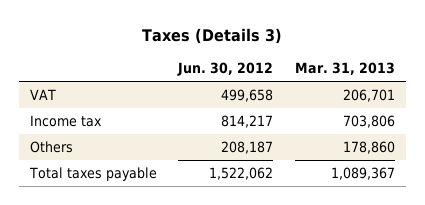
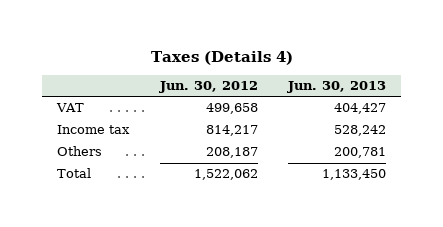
[142,27,283,44] Taxes (Details 3) -> [150,50,293,65] Taxes (Details 4)
[295,62,396,76] Mar. 31, 2013 -> none
none -> [286,81,386,94] Jun. 30, 2013
[28,167,157,182] Total taxes payable -> [57,168,92,179] Total

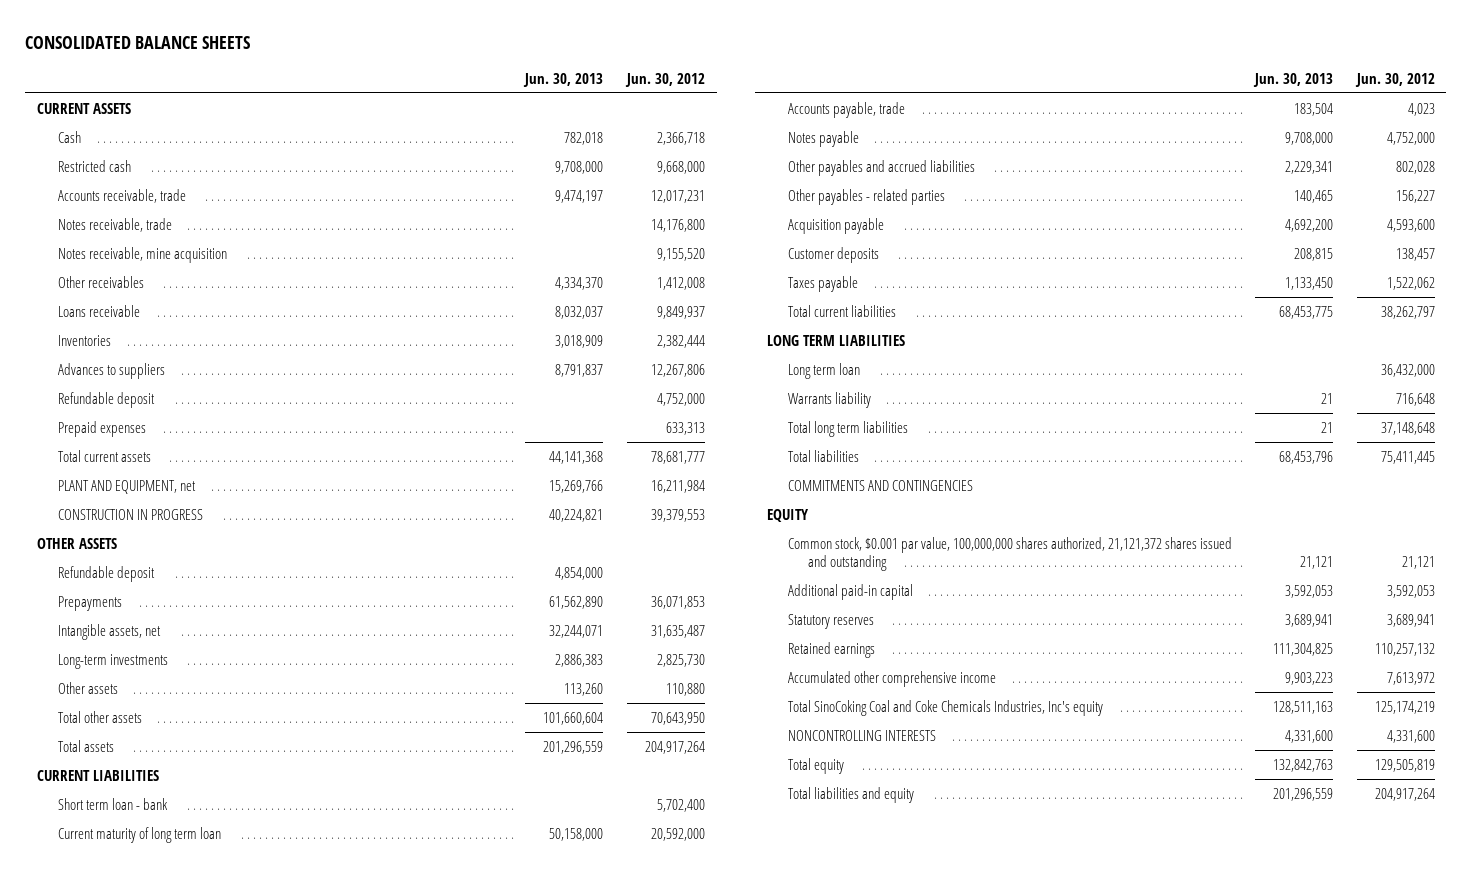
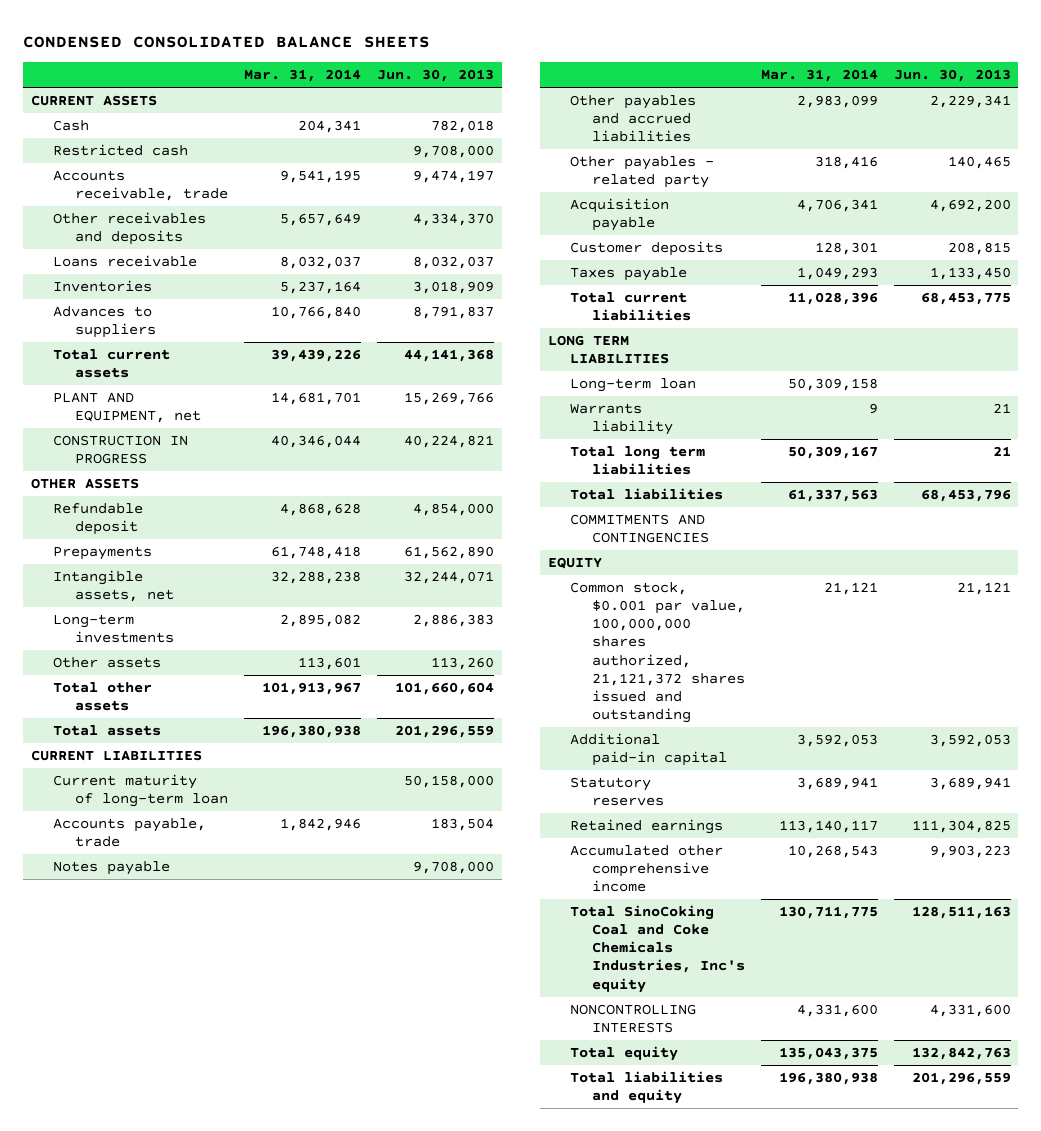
[25,35,251,49] CONSOLIDATED BALANCE SHEETS -> [23,35,431,48] CONDENSED CONSOLIDATED BALANCE SHEETS
[624,72,705,87] Jun. 30, 2012 -> none
none -> [243,69,361,83] Mar. 31, 2014
[57,217,172,232] Notes receivable, trade -> none
[57,246,227,263] Notes receivable, mine acquisition -> none
[57,275,144,288] Other receivables -> [53,212,207,246] Other receivables and deposits
[57,391,155,408] Refundable deposit -> none
[57,420,146,437] Prepaid expenses -> none
[57,797,168,810] Short term loan - bank -> none
[57,826,221,843] Current maturity of long term loan -> [53,774,229,808] Current maturity of long-term loan
[787,188,945,205] Other payables - related parties -> [569,156,714,189] Other payables - related party
[787,362,860,379] Long term loan -> [569,378,696,393] Long-term loan

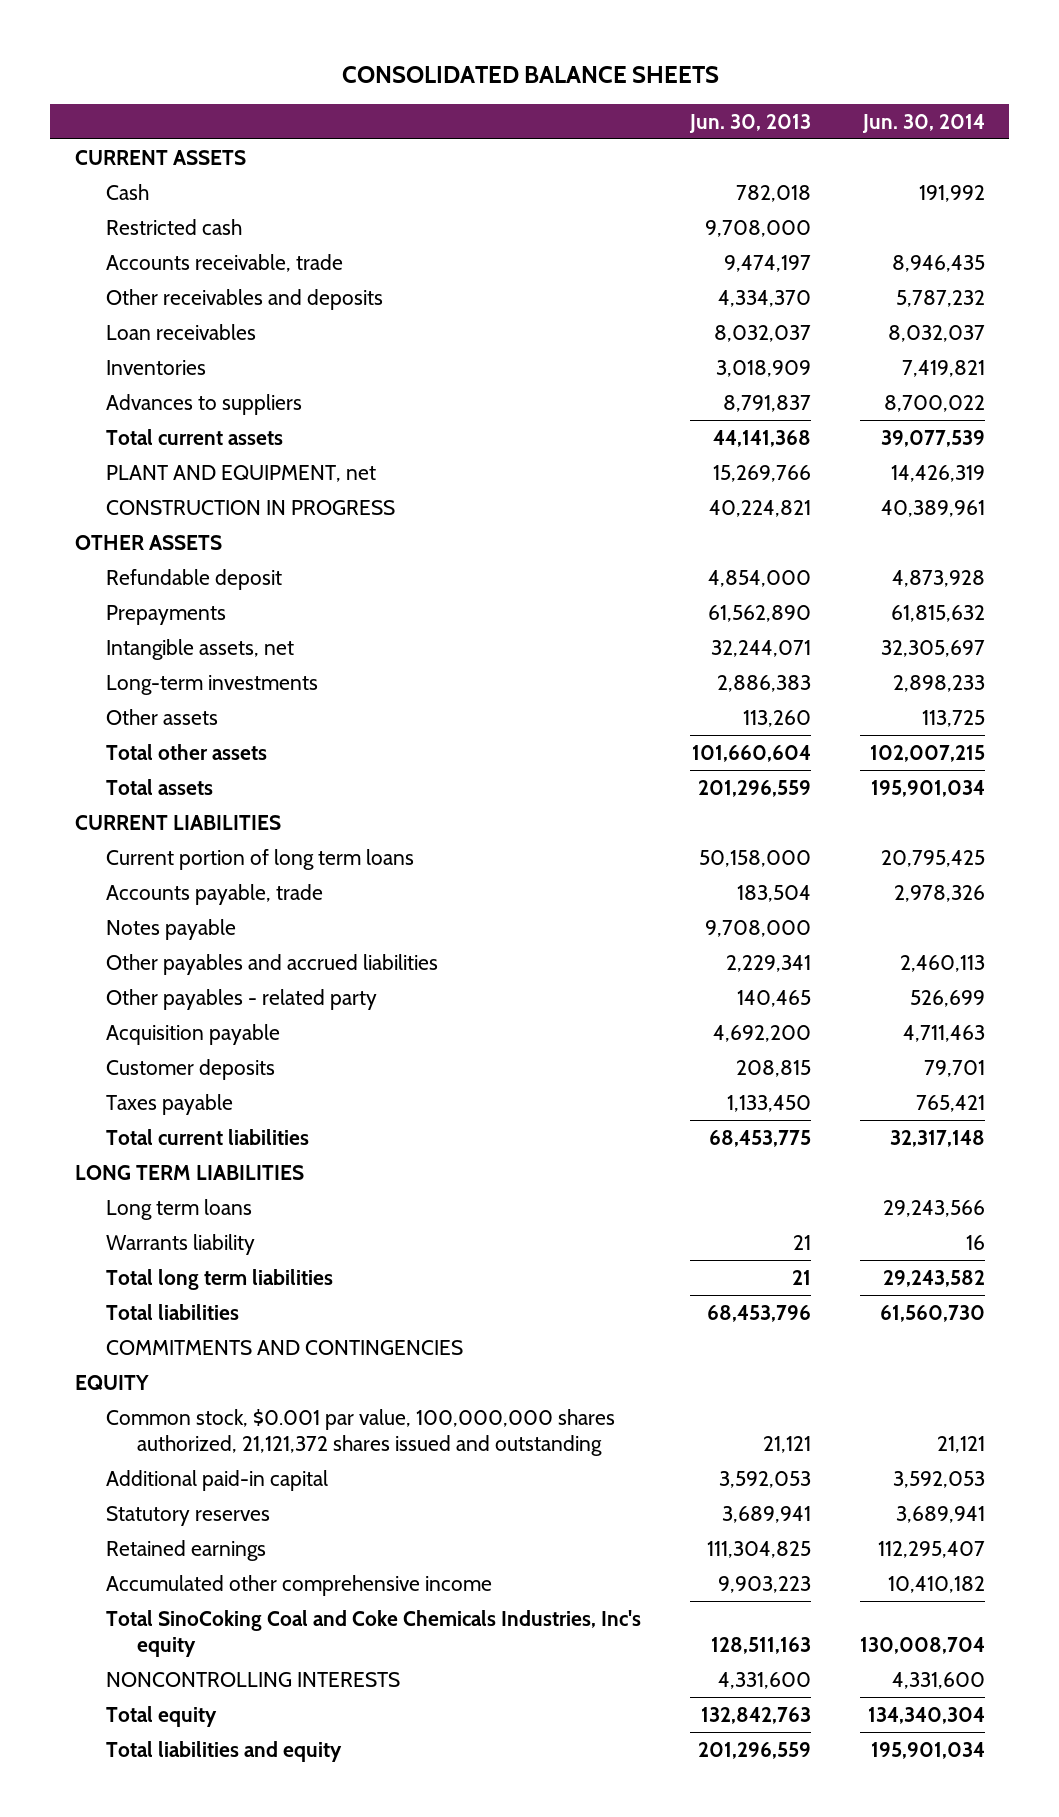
[23,35,431,48] CONDENSED CONSOLIDATED BALANCE SHEETS -> [341,65,719,83] CONSOLIDATED BALANCE SHEETS
[243,69,361,83] Mar. 31, 2014 -> none
none -> [861,113,985,133] Jun. 30, 2014
[53,255,198,268] Loans receivable -> [105,323,256,340] Loan receivables
[53,774,229,808] Current maturity of long-term loan -> [105,848,414,870] Current portion of long term loans
[569,378,696,393] Long-term loan -> [105,1198,252,1220] Long term loans

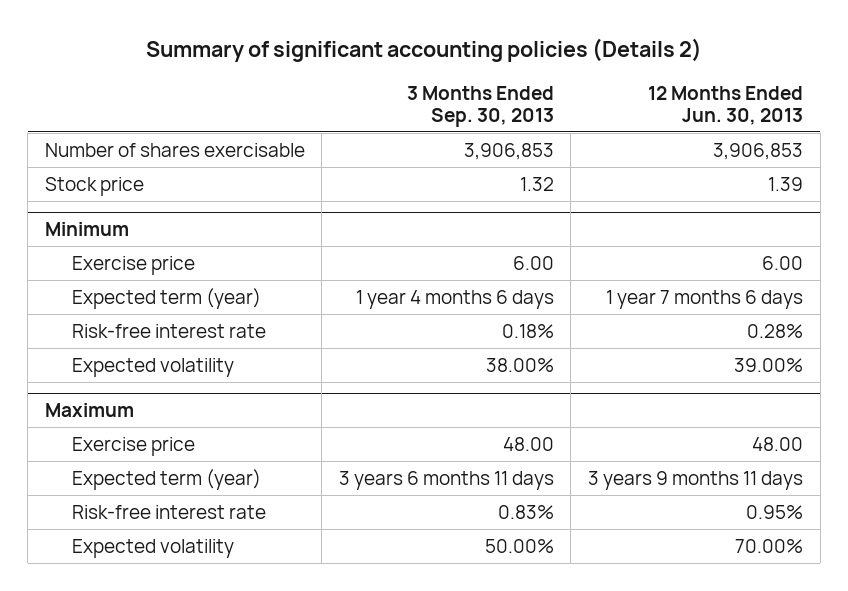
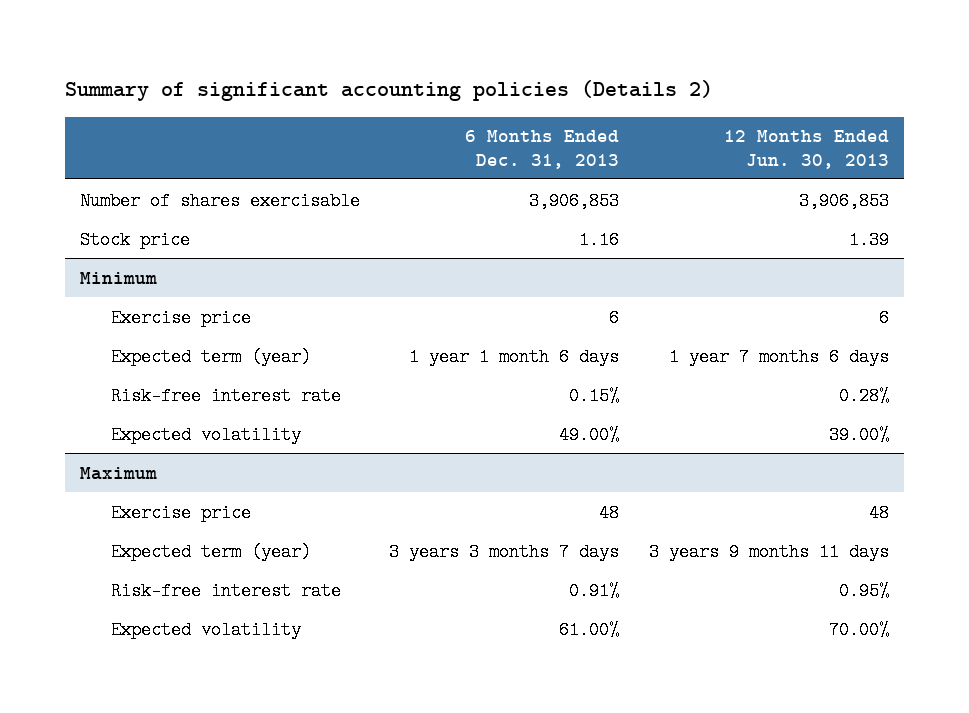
[406,85,554,127] 3 Months Ended Sep. 30, 2013 -> none
none -> [465,130,620,169] 6 Months Ended Dec. 31, 2013
[762,255,804,270] 6.00 -> [878,308,889,327] 6
[752,436,804,451] 48.00 -> [868,503,889,522] 48

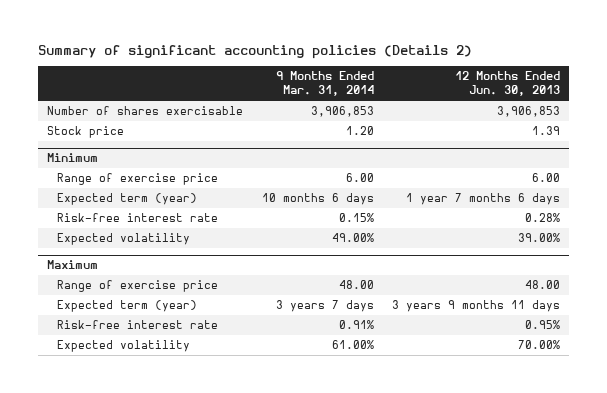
[465,130,620,169] 6 Months Ended Dec. 31, 2013 -> none
none -> [275,71,374,97] 9 Months Ended Mar. 31, 2014
[110,308,251,327] Exercise price -> [57,173,219,186] Range of exercise price
[878,308,889,327] 6 -> [532,173,561,183] 6.00
[110,503,251,522] Exercise price -> [57,280,219,293] Range of exercise price
[868,503,889,522] 48 -> [525,280,561,290] 48.00

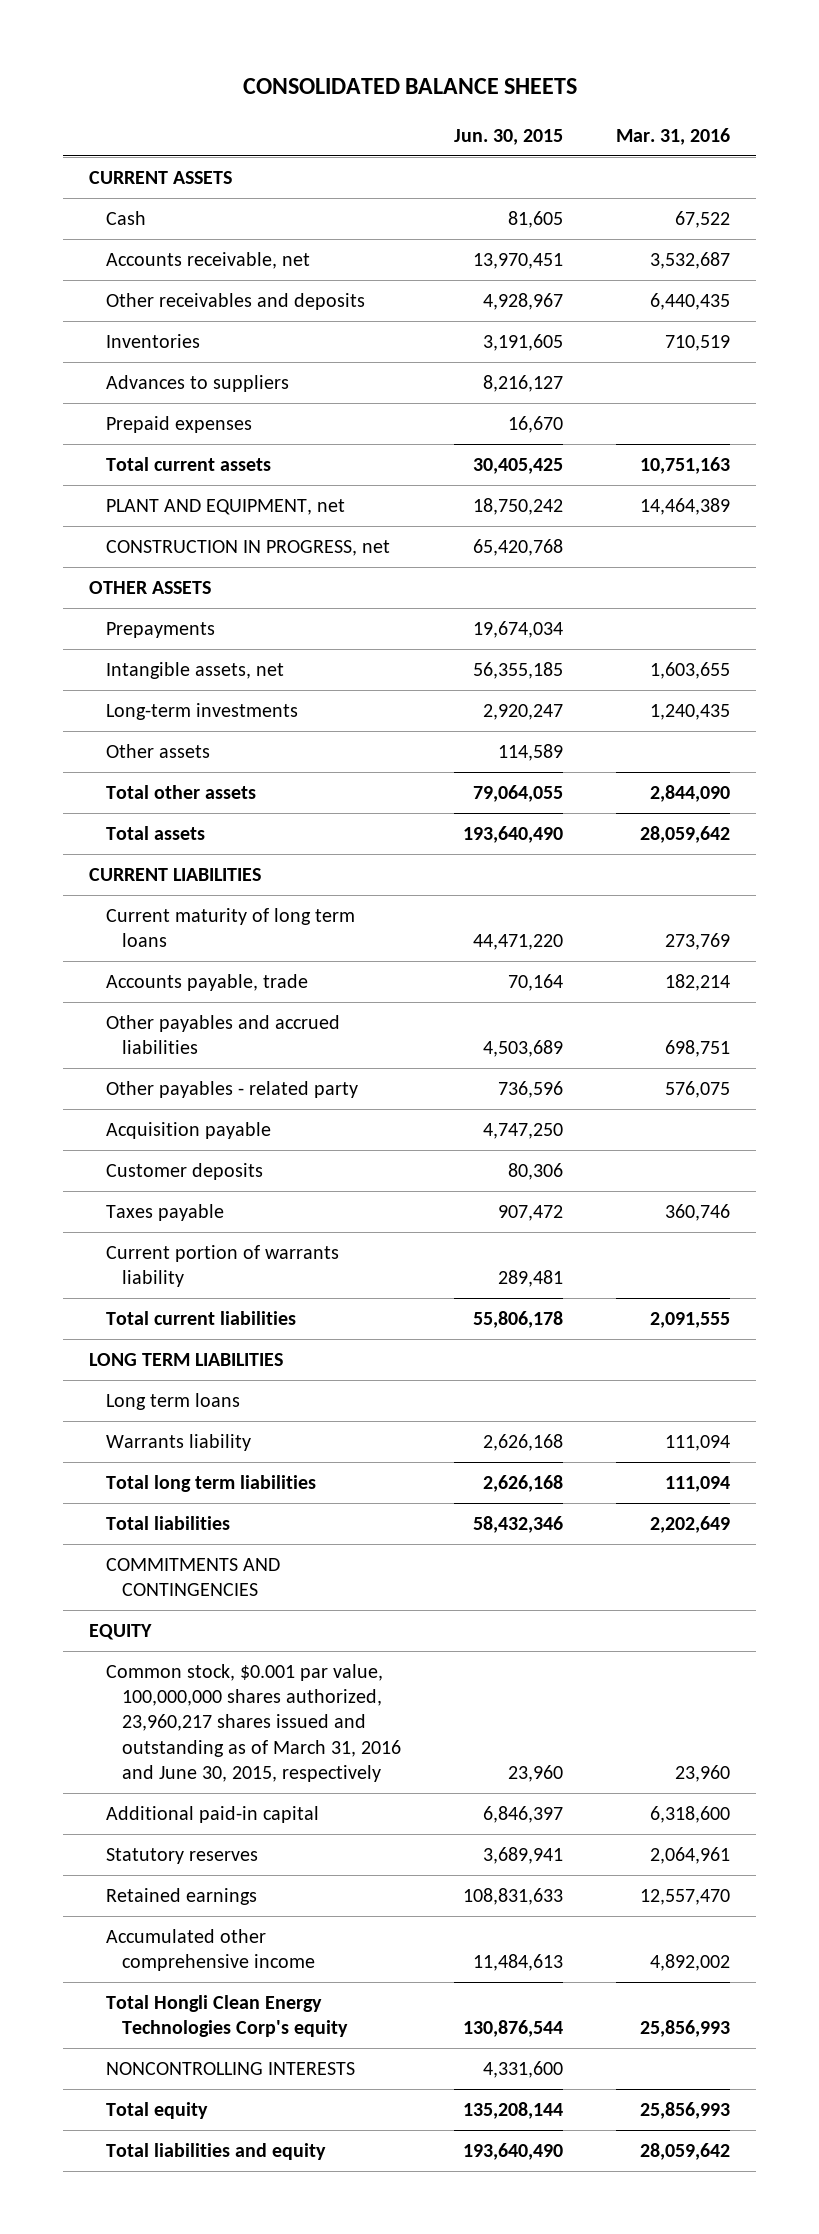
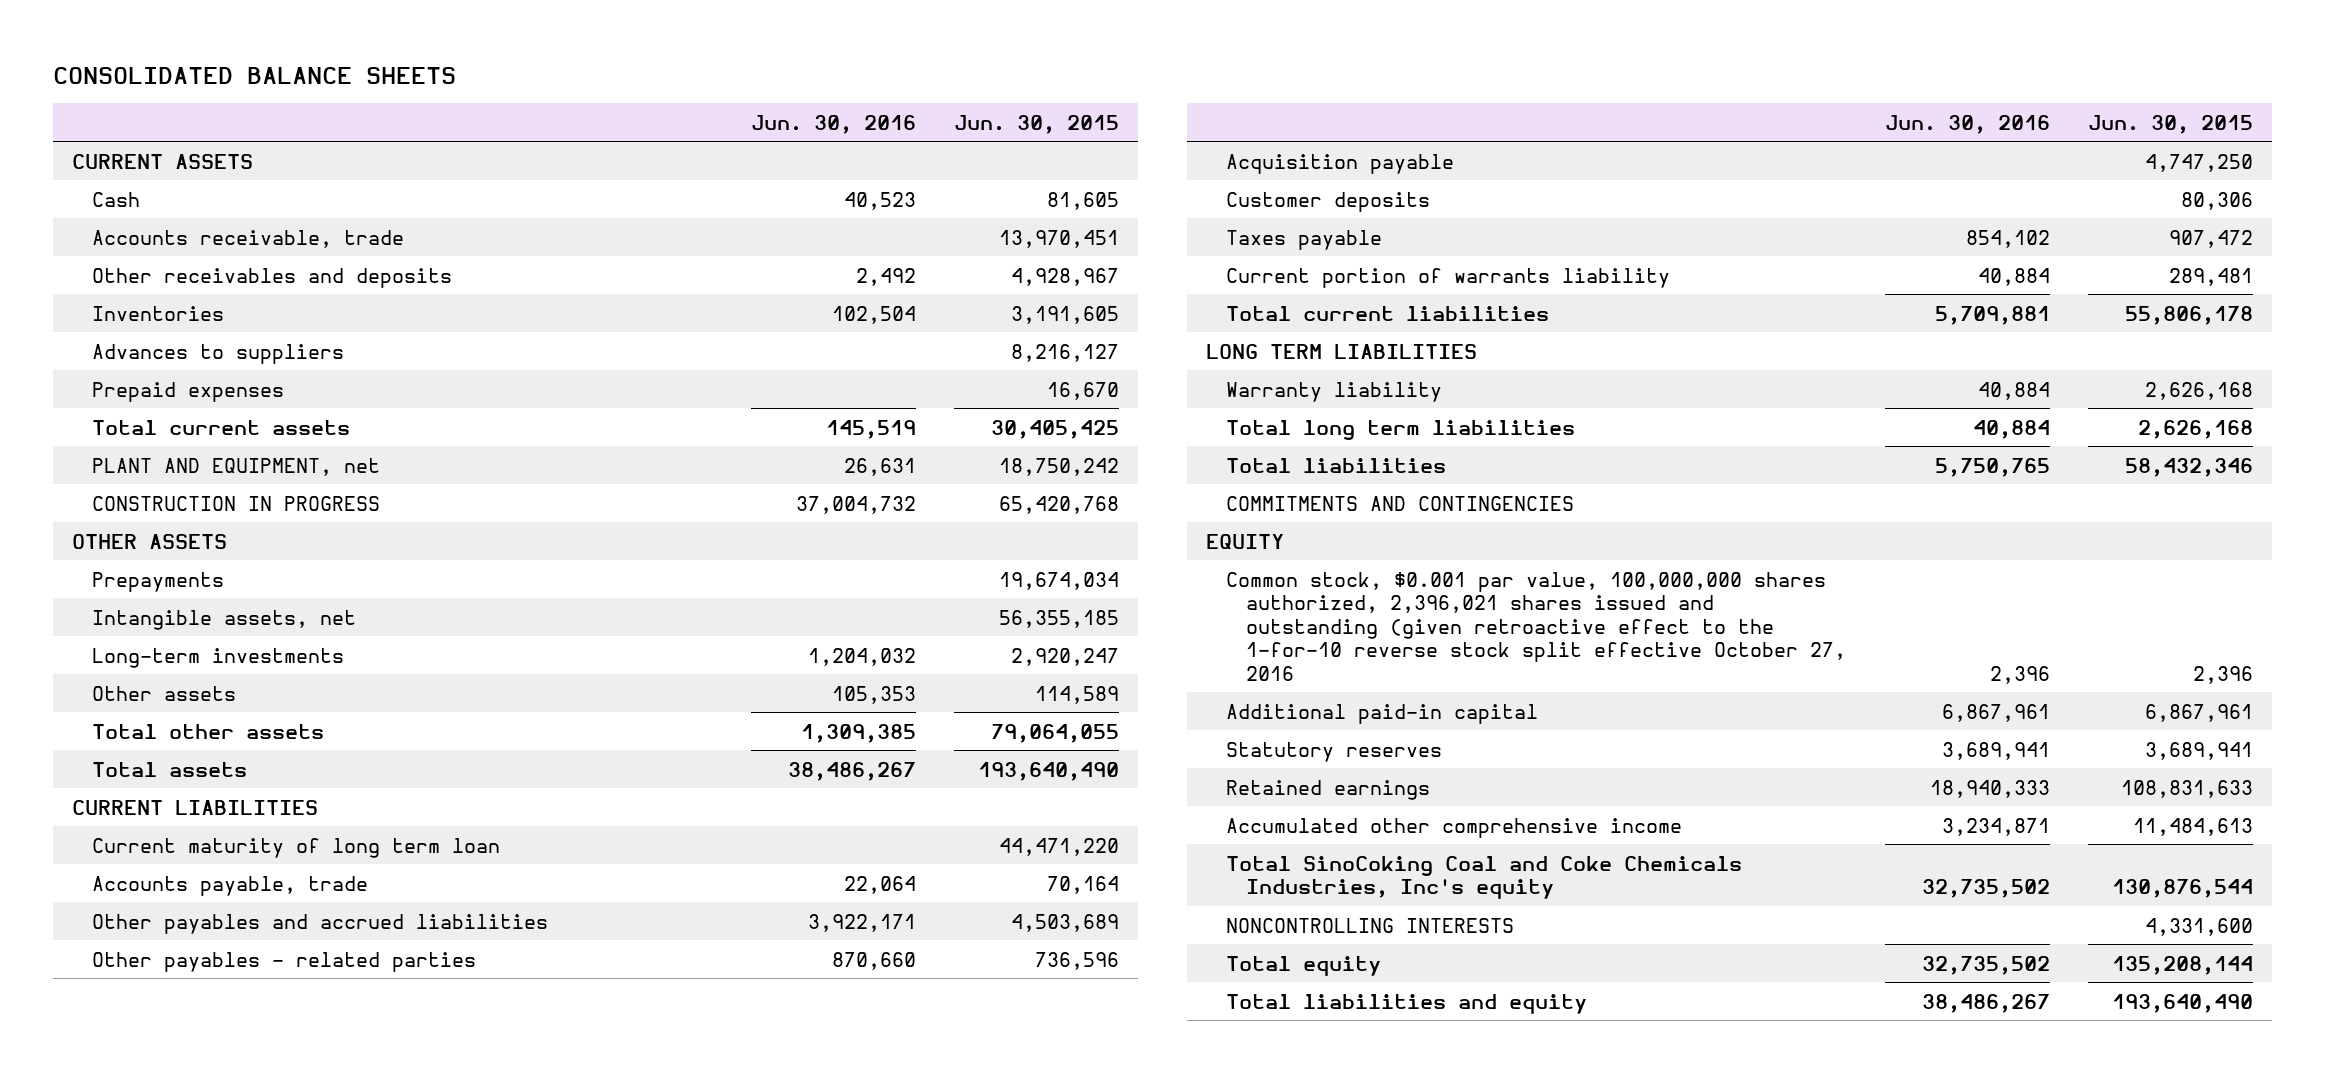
[616,127,731,145] Mar. 31, 2016 -> none
none -> [750,114,916,134] Jun. 30, 2016
[105,252,310,270] Accounts receivable, net -> [92,229,405,248] Accounts receivable, trade
[105,540,390,557] CONSTRUCTION IN PROGRESS, net -> [92,495,381,511] CONSTRUCTION IN PROGRESS
[105,908,355,948] Current maturity of long term loans -> [92,837,501,858] Current maturity of long term loan
[105,1081,358,1099] Other payables - related party -> [92,951,477,972] Other payables - related parties
[105,1393,240,1411] Long term loans -> none
[105,1434,251,1452] Warrants liability -> [1226,381,1443,402] Warranty liability
[105,1664,402,1782] Common stock, $0.001 par value, 100,000,000 shares authorized, 23,960,217 shares issued and outstanding as of March 31, 2016 and June 30, 2015, respectively -> [1226,571,1847,681] Common stock, $0.001 par value, 100,000,000 shares authorized, 2,396,021 shares issued and outstanding (given retroactive effect to the 1-for-10 reverse stock split effective October 27, 2016
[508,1764,564,1782] 23,960 -> [2193,665,2254,684] 2,396
[483,1806,564,1824] 6,846,397 -> [2145,703,2254,722] 6,867,961
[105,1995,349,2038] Total Hongli Clean Energy Technologies Corp's equity -> [1226,855,1743,900] Total SinoCoking Coal and Coke Chemicals Industries, Inc's equity

